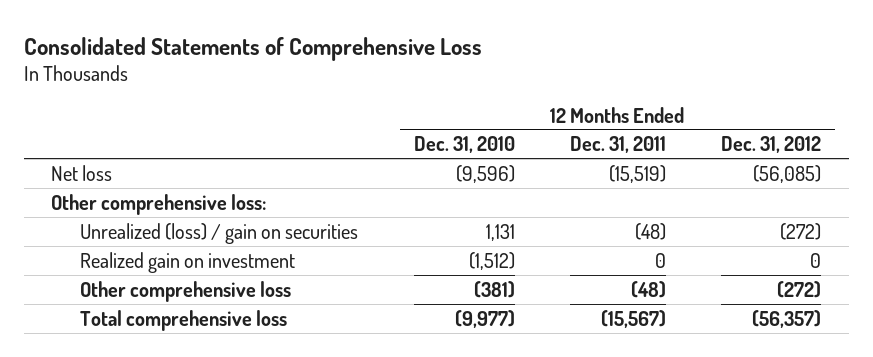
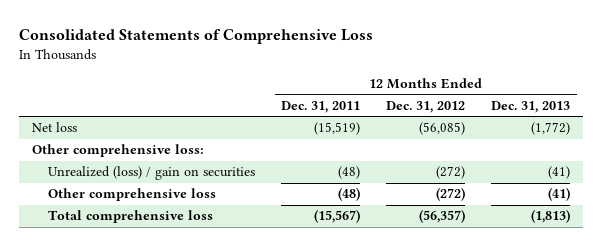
[413,136,515,154] Dec. 31, 2010 -> none
none -> [491,100,571,113] Dec. 31, 2013
[80,251,296,273] Realized gain on investment -> none

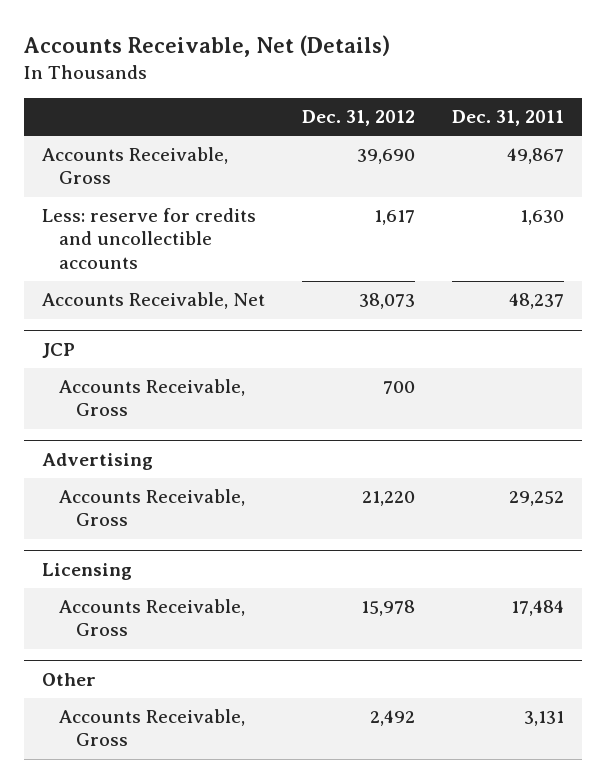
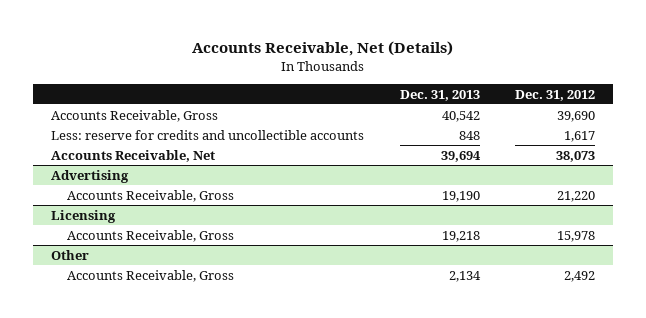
[451,110,564,127] Dec. 31, 2011 -> none
none -> [399,89,480,101] Dec. 31, 2013
[42,342,76,358] JCP -> none
[59,379,246,417] Accounts Receivable, Gross -> none

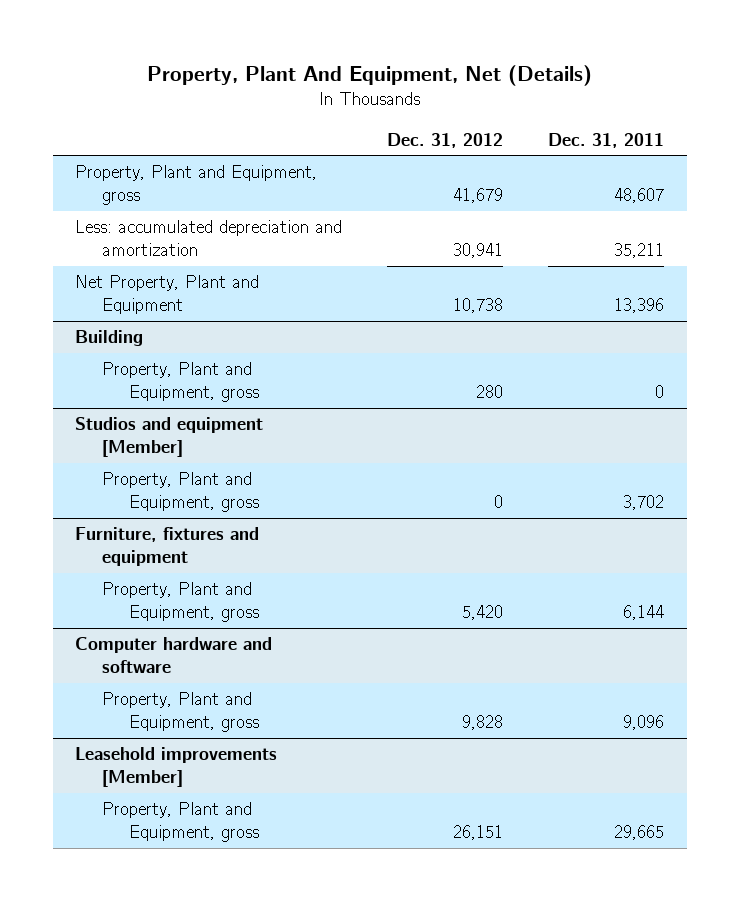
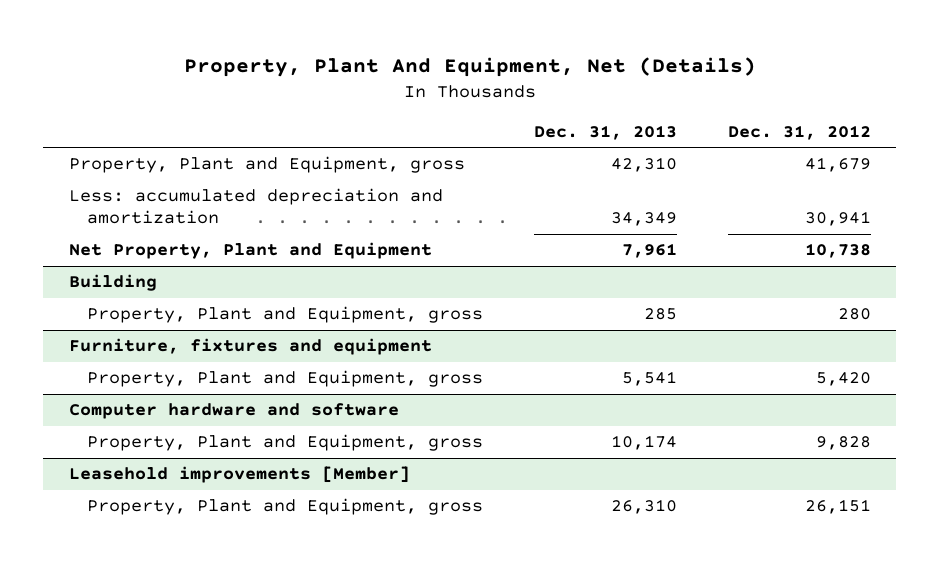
[548,132,665,148] Dec. 31, 2011 -> none
none -> [533,124,677,140] Dec. 31, 2013
[75,417,264,457] Studios and equipment [Member] -> none
[102,472,260,512] Property, Plant and Equipment, gross -> none

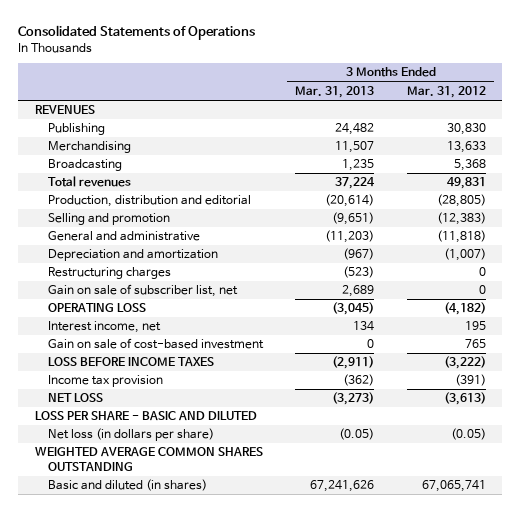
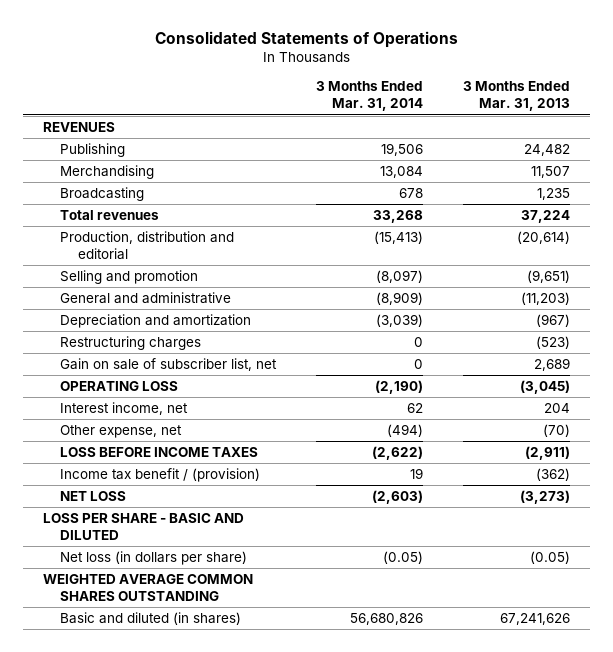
[406,85,486,98] Mar. 31, 2012 -> none
none -> [316,81,424,112] 3 Months Ended Mar. 31, 2014
[47,338,264,350] Gain on sale of cost-based investment -> none
[353,321,375,332] 134 -> [544,402,571,413] 204
none -> [60,424,183,438] Other expense, net
[47,375,163,388] Income tax provision -> [60,467,261,482] Income tax benefit / (provision)

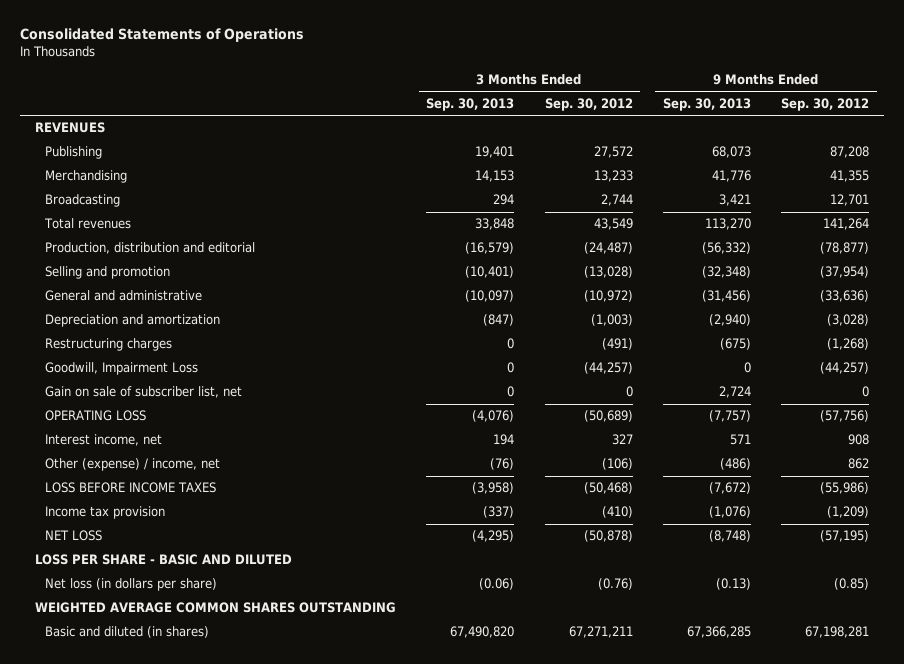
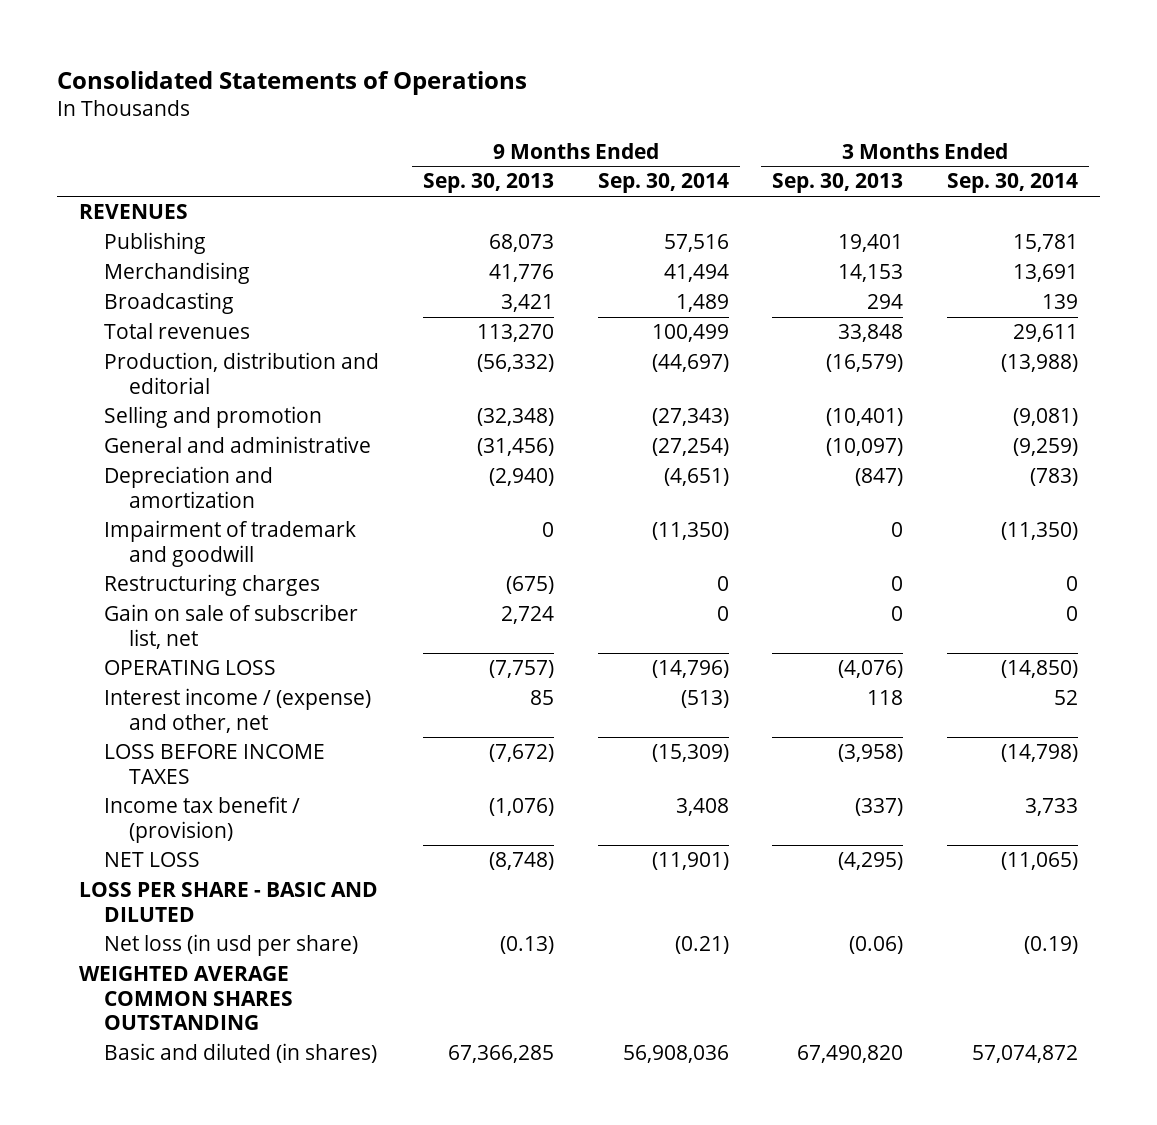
[544,97,633,111] Sep. 30, 2012 -> none
[781,97,870,111] Sep. 30, 2012 -> none
none -> [597,173,729,194] Sep. 30, 2014
none -> [947,173,1079,194] Sep. 30, 2014
none -> [103,520,356,567] Impairment of trademark and goodwill
[45,362,199,376] Goodwill, Impairment Loss -> none
[45,458,221,472] Other (expense) / income, net -> none
[45,434,163,447] Interest income, net -> [103,688,371,733] Interest income / (expense) and other, net
[493,434,515,446] 194 -> [867,690,904,706] 118
[729,434,751,446] 571 -> [529,690,554,706] 85
[45,506,166,520] Income tax provision -> [103,796,300,843] Income tax benefit / (provision)
[45,578,218,592] Net loss (in dollars per share) -> [103,934,358,957] Net loss (in usd per share)

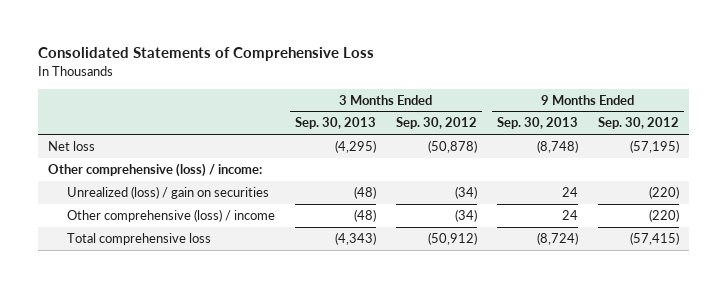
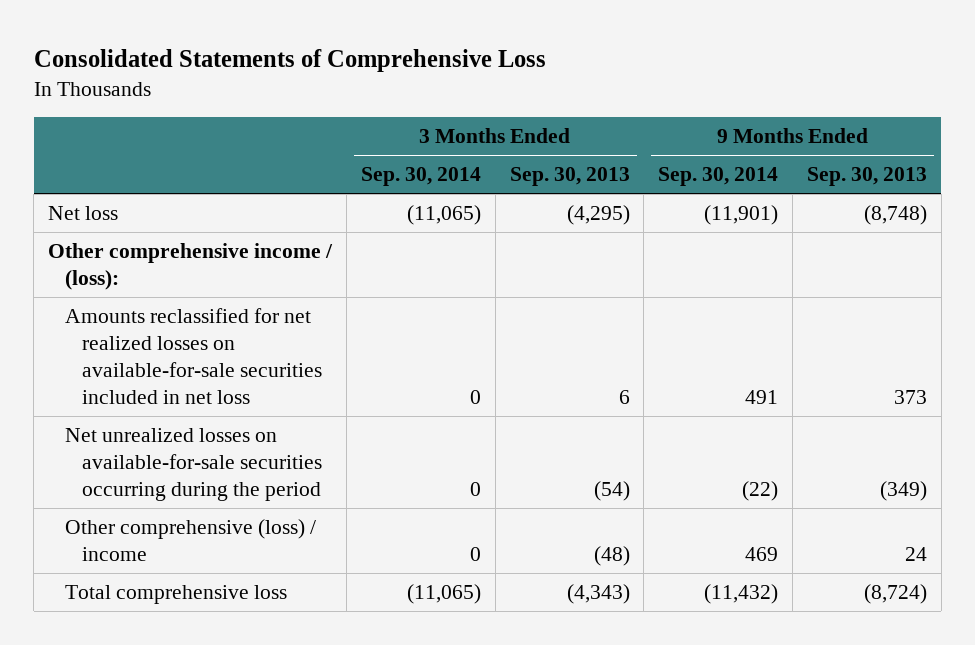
[395,117,477,130] Sep. 30, 2012 -> none
[597,117,679,130] Sep. 30, 2012 -> none
none -> [360,167,481,187] Sep. 30, 2014
none -> [658,167,779,187] Sep. 30, 2014
[47,162,262,177] Other comprehensive (loss) / income: -> [48,242,334,290] Other comprehensive income / (loss):
none -> [65,307,323,404] Amounts reclassified for net realized losses on available-for-sale securities included in net loss
[66,185,269,199] Unrealized (loss) / gain on securities -> [65,427,323,501] Net unrealized losses on available-for-sale securities occurring during the period
[353,185,376,199] (48) -> [593,480,630,501] (54)
[561,186,578,197] 24 -> [879,480,927,501] (349)

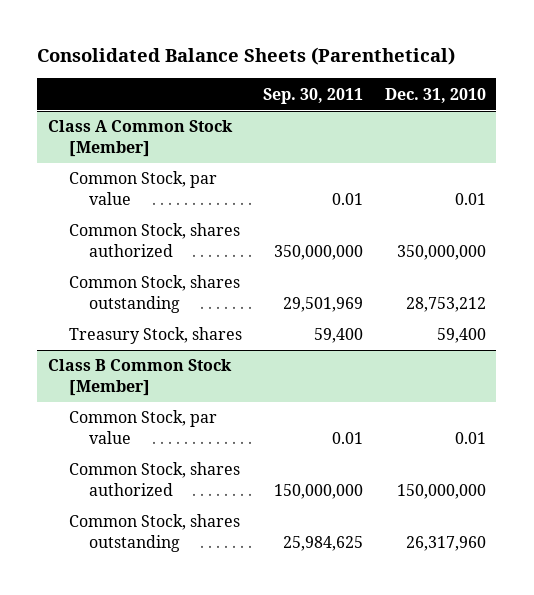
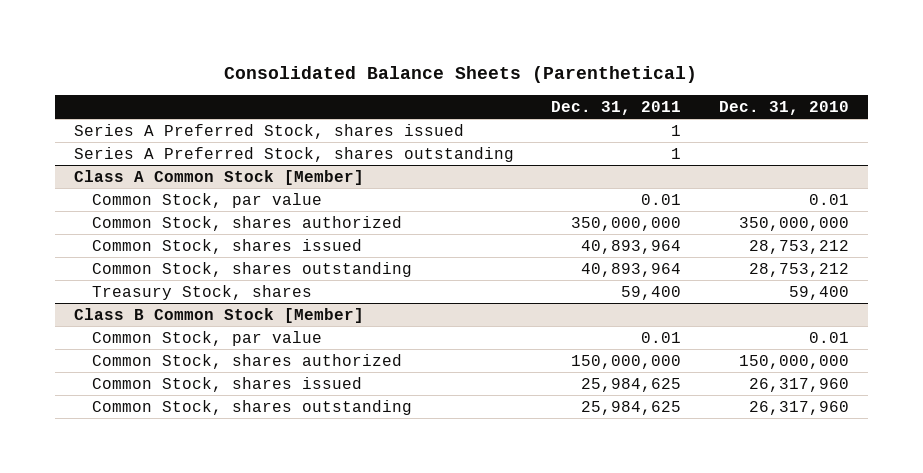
[263,87,364,104] Sep. 30, 2011 -> none
none -> [551,100,682,115] Dec. 31, 2011
none -> [73,123,464,139] Series A Preferred Stock, shares issued
none -> [73,146,514,162] Series A Preferred Stock, shares outstanding
none -> [92,238,363,254] Common Stock, shares issued
none -> [92,376,363,392] Common Stock, shares issued

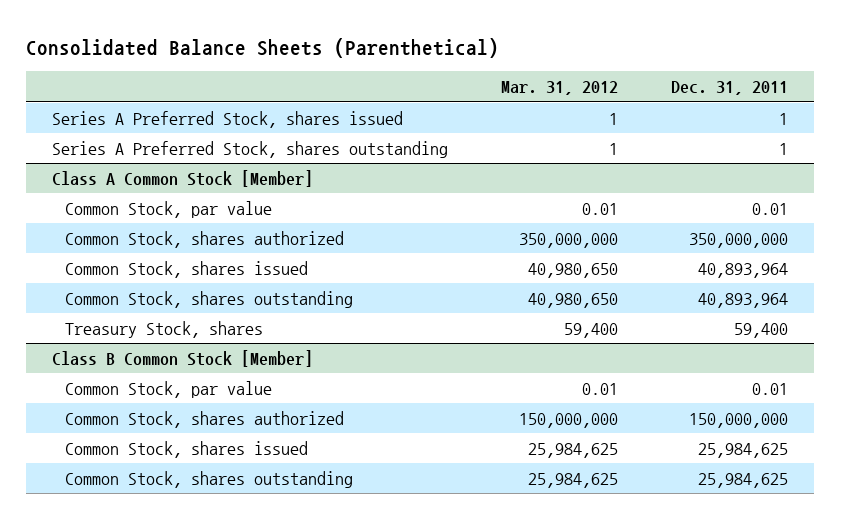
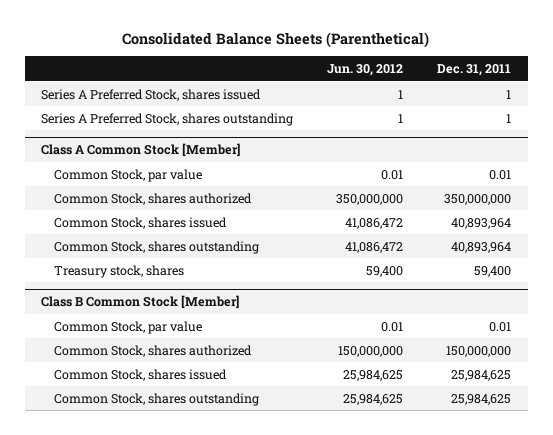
[501,81,619,96] Mar. 31, 2012 -> none
none -> [327,64,404,77] Jun. 30, 2012
[65,320,264,338] Treasury Stock, shares -> [53,264,184,278] Treasury stock, shares

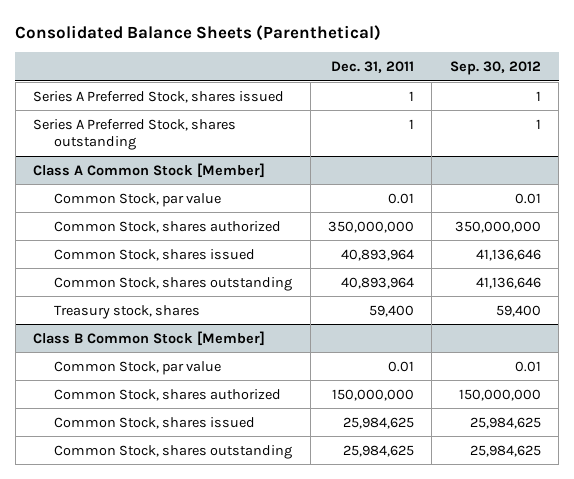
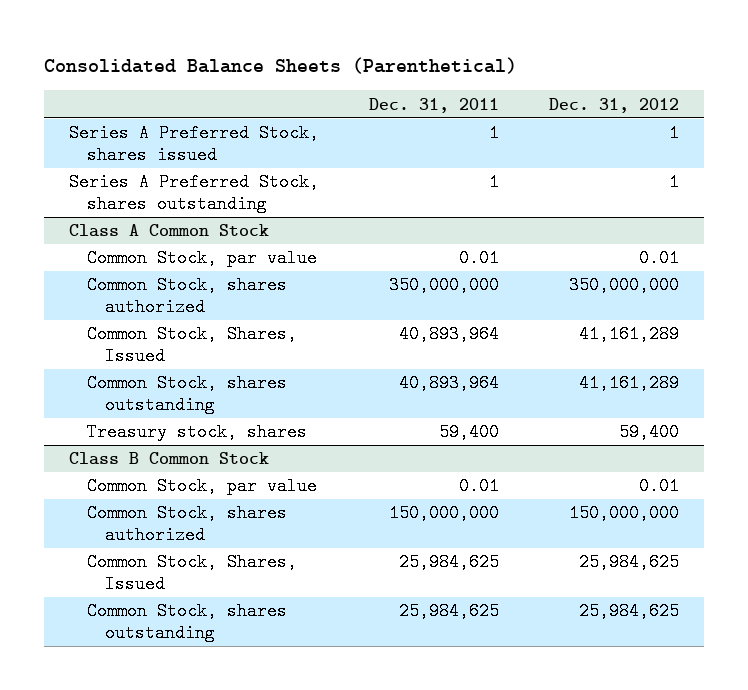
[449,61,541,76] Sep. 30, 2012 -> none
none -> [549,97,680,113] Dec. 31, 2012
[32,162,265,178] Class A Common Stock [Member] -> [68,224,269,238] Class A Common Stock
[54,248,256,261] Common Stock, shares issued -> [87,325,298,366] Common Stock, Shares, Issued
[32,330,265,346] Class B Common Stock [Member] -> [68,452,269,466] Class B Common Stock
[54,416,256,429] Common Stock, shares issued -> [87,553,298,594] Common Stock, Shares, Issued

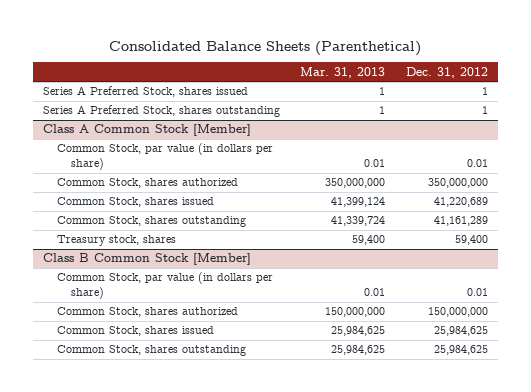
[368,97,499,113] Dec. 31, 2011 -> none
none -> [300,66,386,78] Mar. 31, 2013
[68,224,269,238] Class A Common Stock -> [42,124,251,137] Class A Common Stock [Member]
[87,249,318,268] Common Stock, par value -> [56,143,273,171] Common Stock, par value (in dollars per share)
[87,325,298,366] Common Stock, Shares, Issued -> [56,197,214,208] Common Stock, shares issued
[579,325,680,344] 41,161,289 -> [433,197,488,208] 41,220,689
[68,452,269,466] Class B Common Stock -> [42,253,251,266] Class B Common Stock [Member]
[87,477,318,496] Common Stock, par value -> [56,272,273,300] Common Stock, par value (in dollars per share)
[87,553,298,594] Common Stock, Shares, Issued -> [56,326,214,337] Common Stock, shares issued

